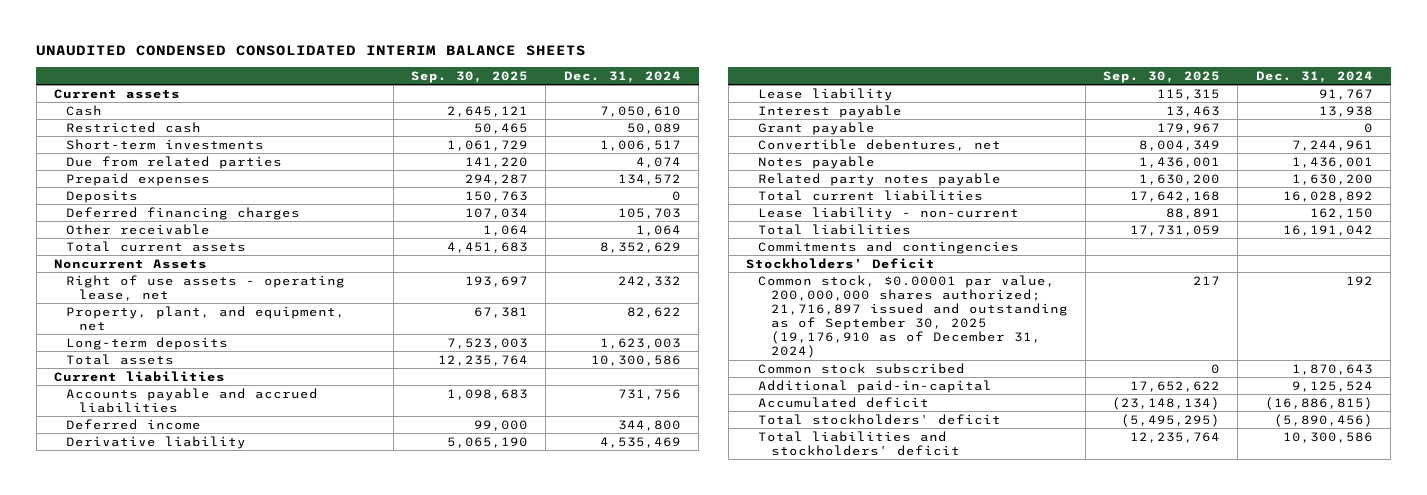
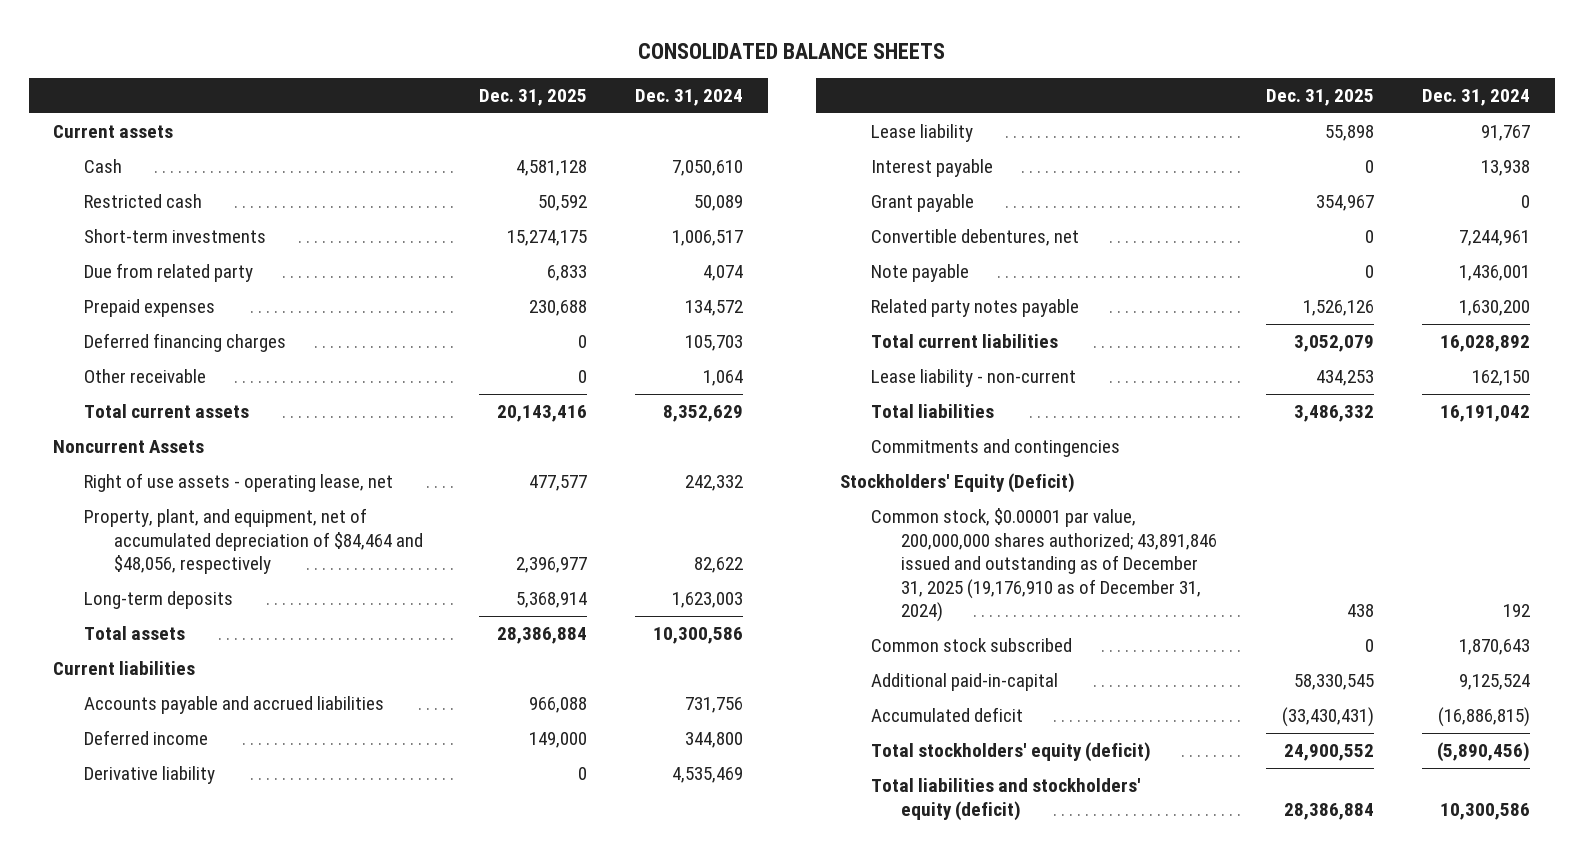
[36,44,587,56] UNAUDITED CONDENSED CONSOLIDATED INTERIM BALANCE SHEETS -> [637,42,945,59] CONSOLIDATED BALANCE SHEETS
[411,70,529,83] Sep. 30, 2025 -> none
none -> [478,89,587,107] Dec. 31, 2025
[66,155,283,169] Due from related parties -> [83,263,253,283] Due from related party
[66,189,139,203] Deposits -> none
[66,305,346,331] Property, plant, and equipment, net -> [83,508,423,575] Property, plant, and equipment, net of accumulated depreciation of $84,464 and $48,056, respectively
[758,155,876,169] Notes payable -> [870,264,969,283] Note payable
[746,257,936,269] Stockholders' Deficit -> [840,473,1076,494] Stockholders' Equity (Deficit)
[758,274,1068,359] Common stock, $0.00001 par value, 200,000,000 shares authorized; 21,716,897 issued and outstanding as of September 30, 2025 (19,176,910 as of December 31, 2024) -> [870,508,1217,623] Common stock, $0.00001 par value, 200,000,000 shares authorized; 43,891,846 issued and outstanding as of December 31, 2025 (19,176,910 as of December 31, 2024)
[758,413,1002,425] Total stockholders' deficit -> [870,742,1151,763] Total stockholders' equity (deficit)
[758,430,960,456] Total liabilities and stockholders' deficit -> [870,778,1141,821] Total liabilities and stockholders' equity (deficit)

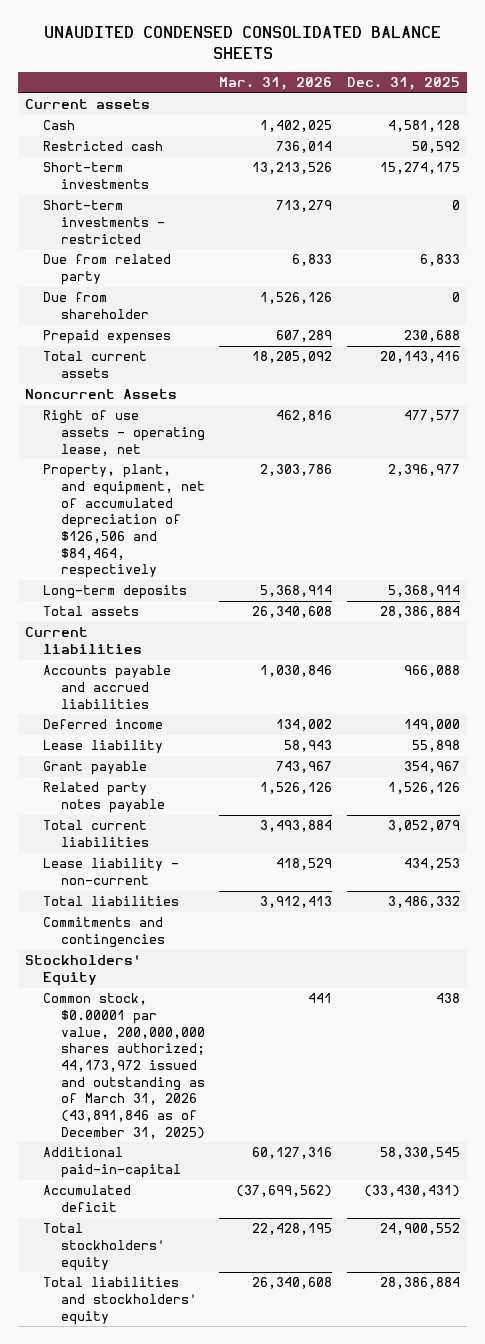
[637,42,945,59] CONSOLIDATED BALANCE SHEETS -> [43,26,441,59] UNAUDITED CONDENSED CONSOLIDATED BALANCE SHEETS
[635,89,744,107] Dec. 31, 2024 -> none
none -> [219,77,333,91] Mar. 31, 2026
none -> [42,200,165,244] Short-term investments - restricted
none -> [42,292,149,320] Due from shareholder
[83,333,286,353] Deferred financing charges -> none
[83,369,206,384] Other receivable -> none
[83,508,423,575] Property, plant, and equipment, net of accumulated depreciation of $84,464 and $48,056, respectively -> [42,464,205,579] Property, plant, and equipment, net of accumulated depreciation of $126,506 and $84,464, respectively
[83,766,215,785] Derivative liability -> none
[870,159,993,178] Interest payable -> none
[870,229,1079,247] Convertible debentures, net -> none
[870,264,969,283] Note payable -> none
[870,638,1072,653] Common stock subscribed -> none
[840,473,1076,494] Stockholders' Equity (Deficit) -> [25,955,142,987] Stockholders' Equity
[870,508,1217,623] Common stock, $0.00001 par value, 200,000,000 shares authorized; 43,891,846 issued and outstanding as of December 31, 2025 (19,176,910 as of December 31, 2024) -> [42,993,205,1139] Common stock, $0.00001 par value, 200,000,000 shares authorized; 44,173,972 issued and outstanding as of March 31, 2026 (43,891,846 as of December 31, 2025)
[870,742,1151,763] Total stockholders' equity (deficit) -> [42,1223,165,1271] Total stockholders' equity
[870,778,1141,821] Total liabilities and stockholders' equity (deficit) -> [42,1277,197,1325] Total liabilities and stockholders' equity

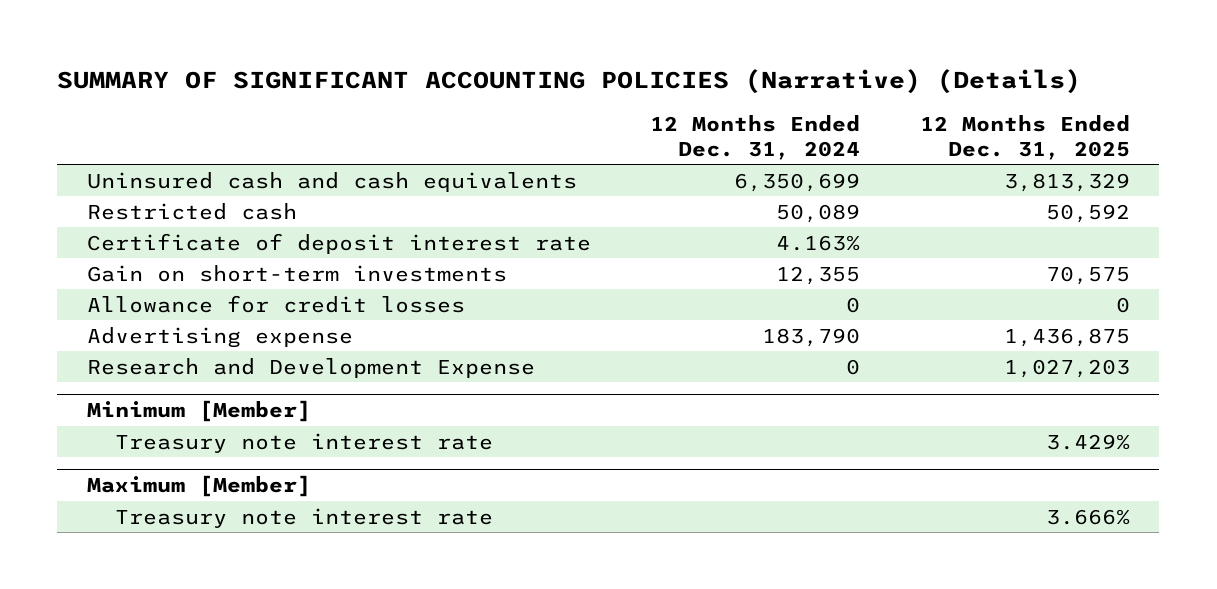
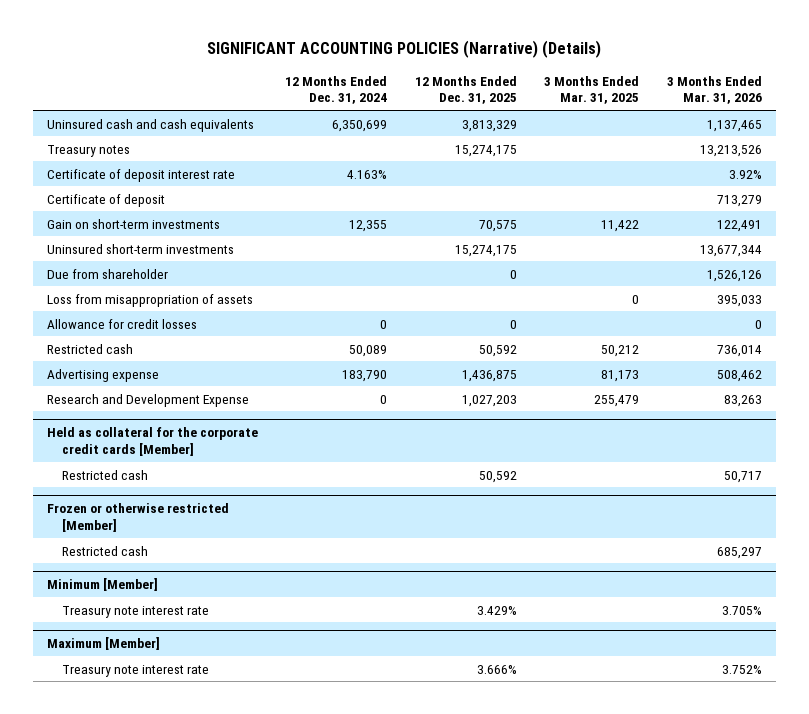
[57,69,1082,95] SUMMARY OF SIGNIFICANT ACCOUNTING POLICIES (Narrative) (Details) -> [207,40,602,59] SIGNIFICANT ACCOUNTING POLICIES (Narrative) (Details)
none -> [544,75,640,105] 3 Months Ended Mar. 31, 2025
none -> [666,75,762,105] 3 Months Ended Mar. 31, 2026
none -> [46,144,130,157] Treasury notes
none -> [46,193,165,207] Certificate of deposit
none -> [46,243,234,254] Uninsured short-term investments
none -> [46,268,168,279] Due from shareholder
none -> [46,293,253,307] Loss from misappropriation of assets
[86,202,297,220] Restricted cash -> [46,343,133,354] Restricted cash
none -> [46,426,258,456] Held as collateral for the corporate credit cards [Member]
none -> [62,469,149,480] Restricted cash
none -> [46,502,229,532] Frozen or otherwise restricted [Member]
none -> [62,545,149,556] Restricted cash

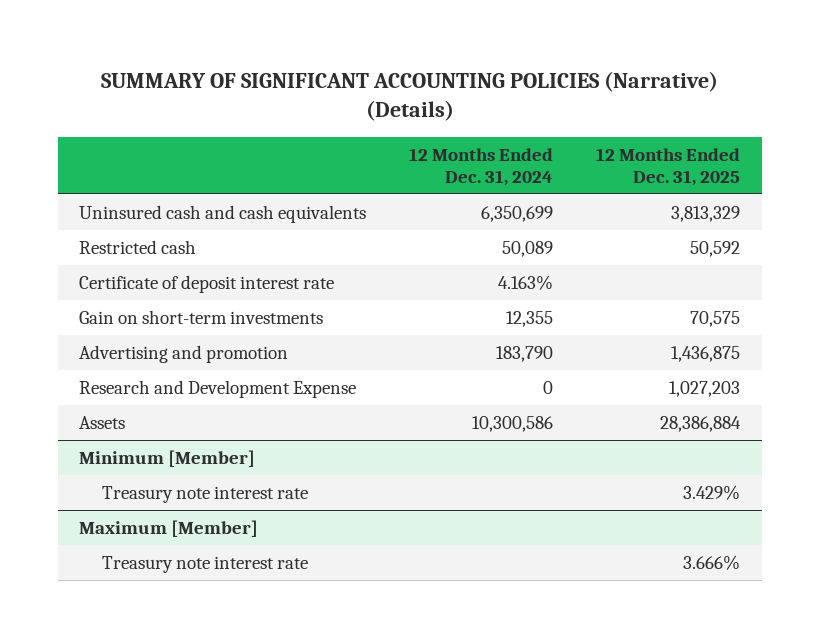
[207,40,602,59] SIGNIFICANT ACCOUNTING POLICIES (Narrative) (Details) -> [100,70,718,122] SUMMARY OF SIGNIFICANT ACCOUNTING POLICIES (Narrative) (Details)
[544,75,640,105] 3 Months Ended Mar. 31, 2025 -> none
[666,75,762,105] 3 Months Ended Mar. 31, 2026 -> none
[46,144,130,157] Treasury notes -> none
[46,343,133,354] Restricted cash -> [79,240,197,255] Restricted cash
[46,193,165,207] Certificate of deposit -> none
[46,243,234,254] Uninsured short-term investments -> none
[46,268,168,279] Due from shareholder -> none
[46,293,253,307] Loss from misappropriation of assets -> none
[46,318,197,329] Allowance for credit losses -> none
[46,368,159,382] Advertising expense -> [79,345,289,364] Advertising and promotion
[46,426,258,456] Held as collateral for the corporate credit cards [Member] -> none
[62,469,149,480] Restricted cash -> none
[46,502,229,532] Frozen or otherwise restricted [Member] -> none
[62,545,149,556] Restricted cash -> none
none -> [79,416,126,430] Assets

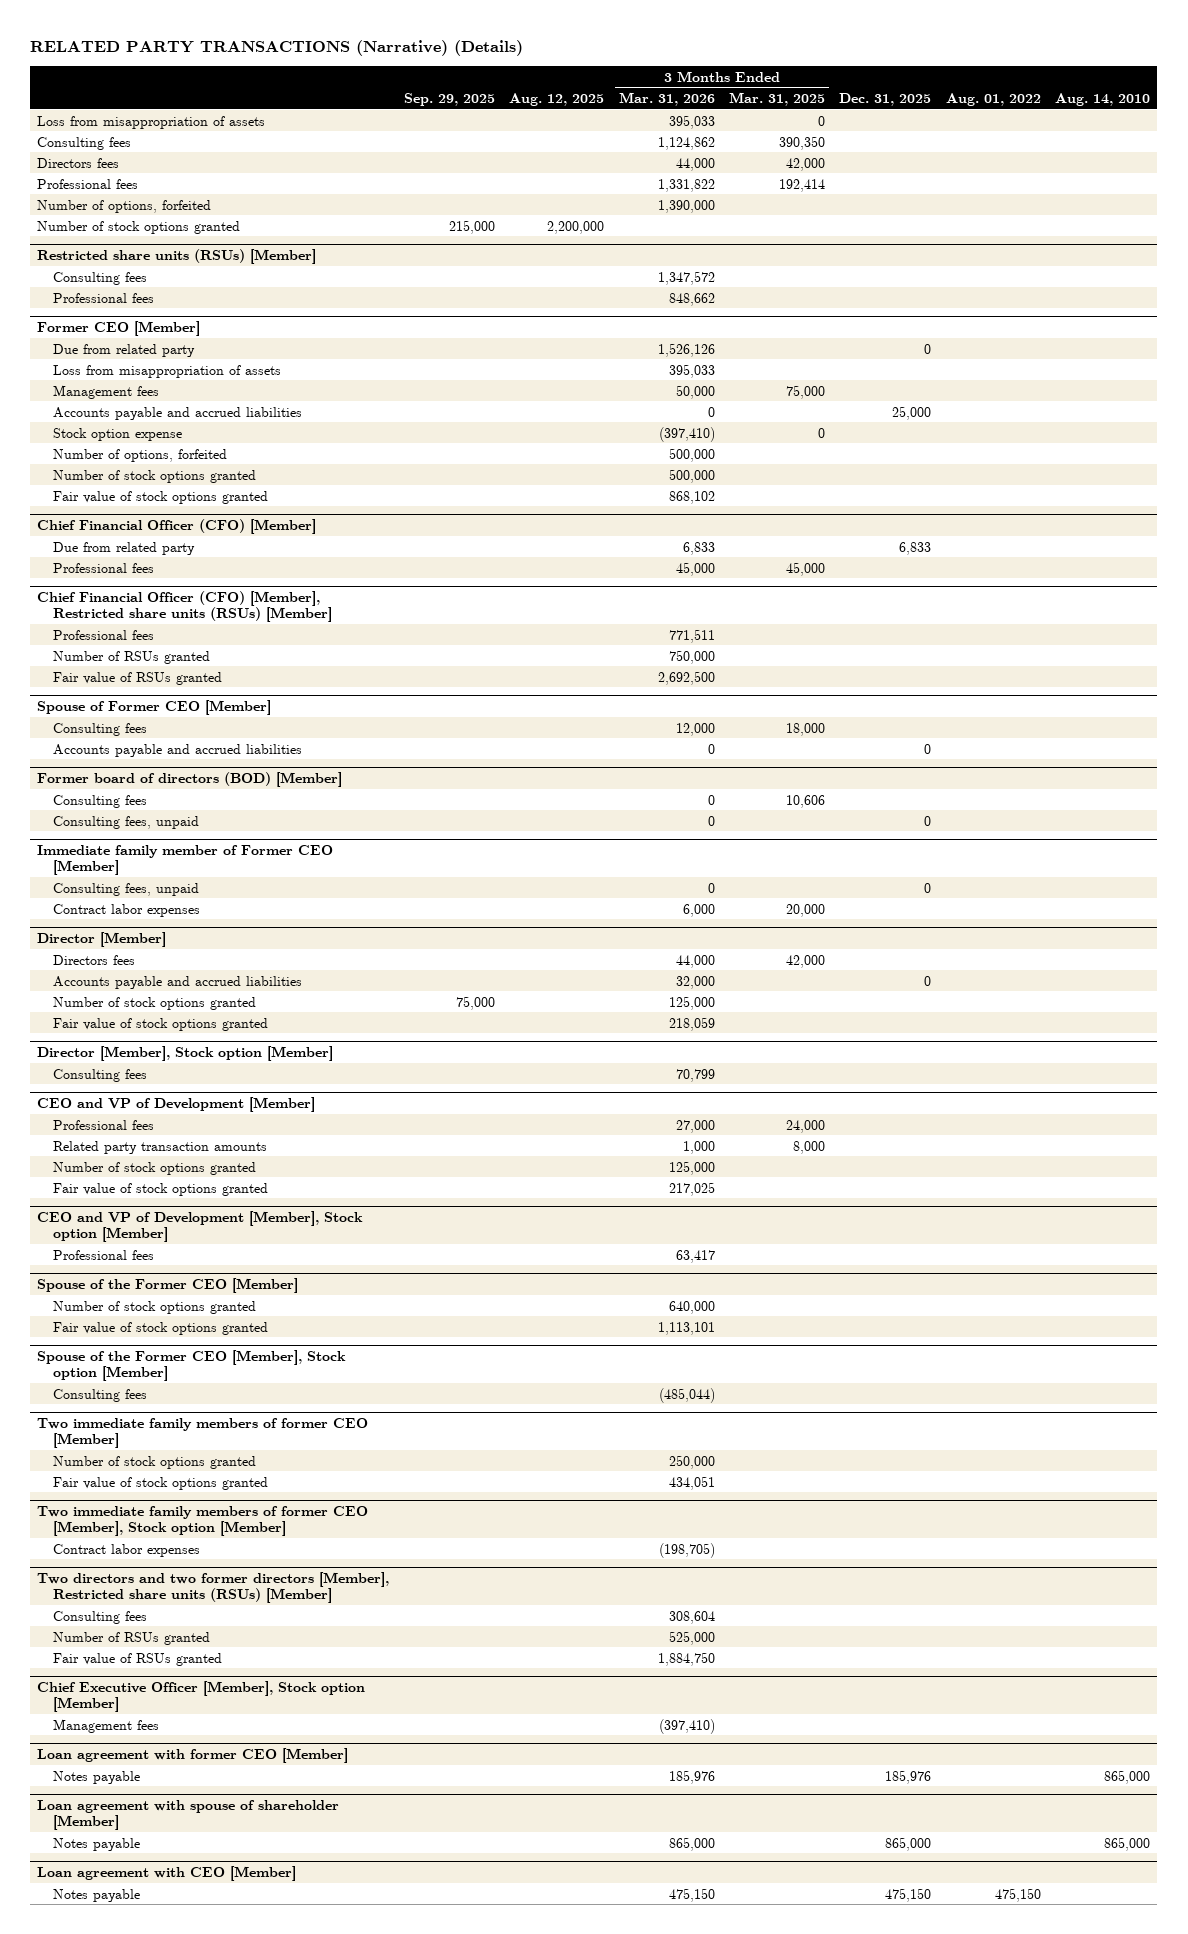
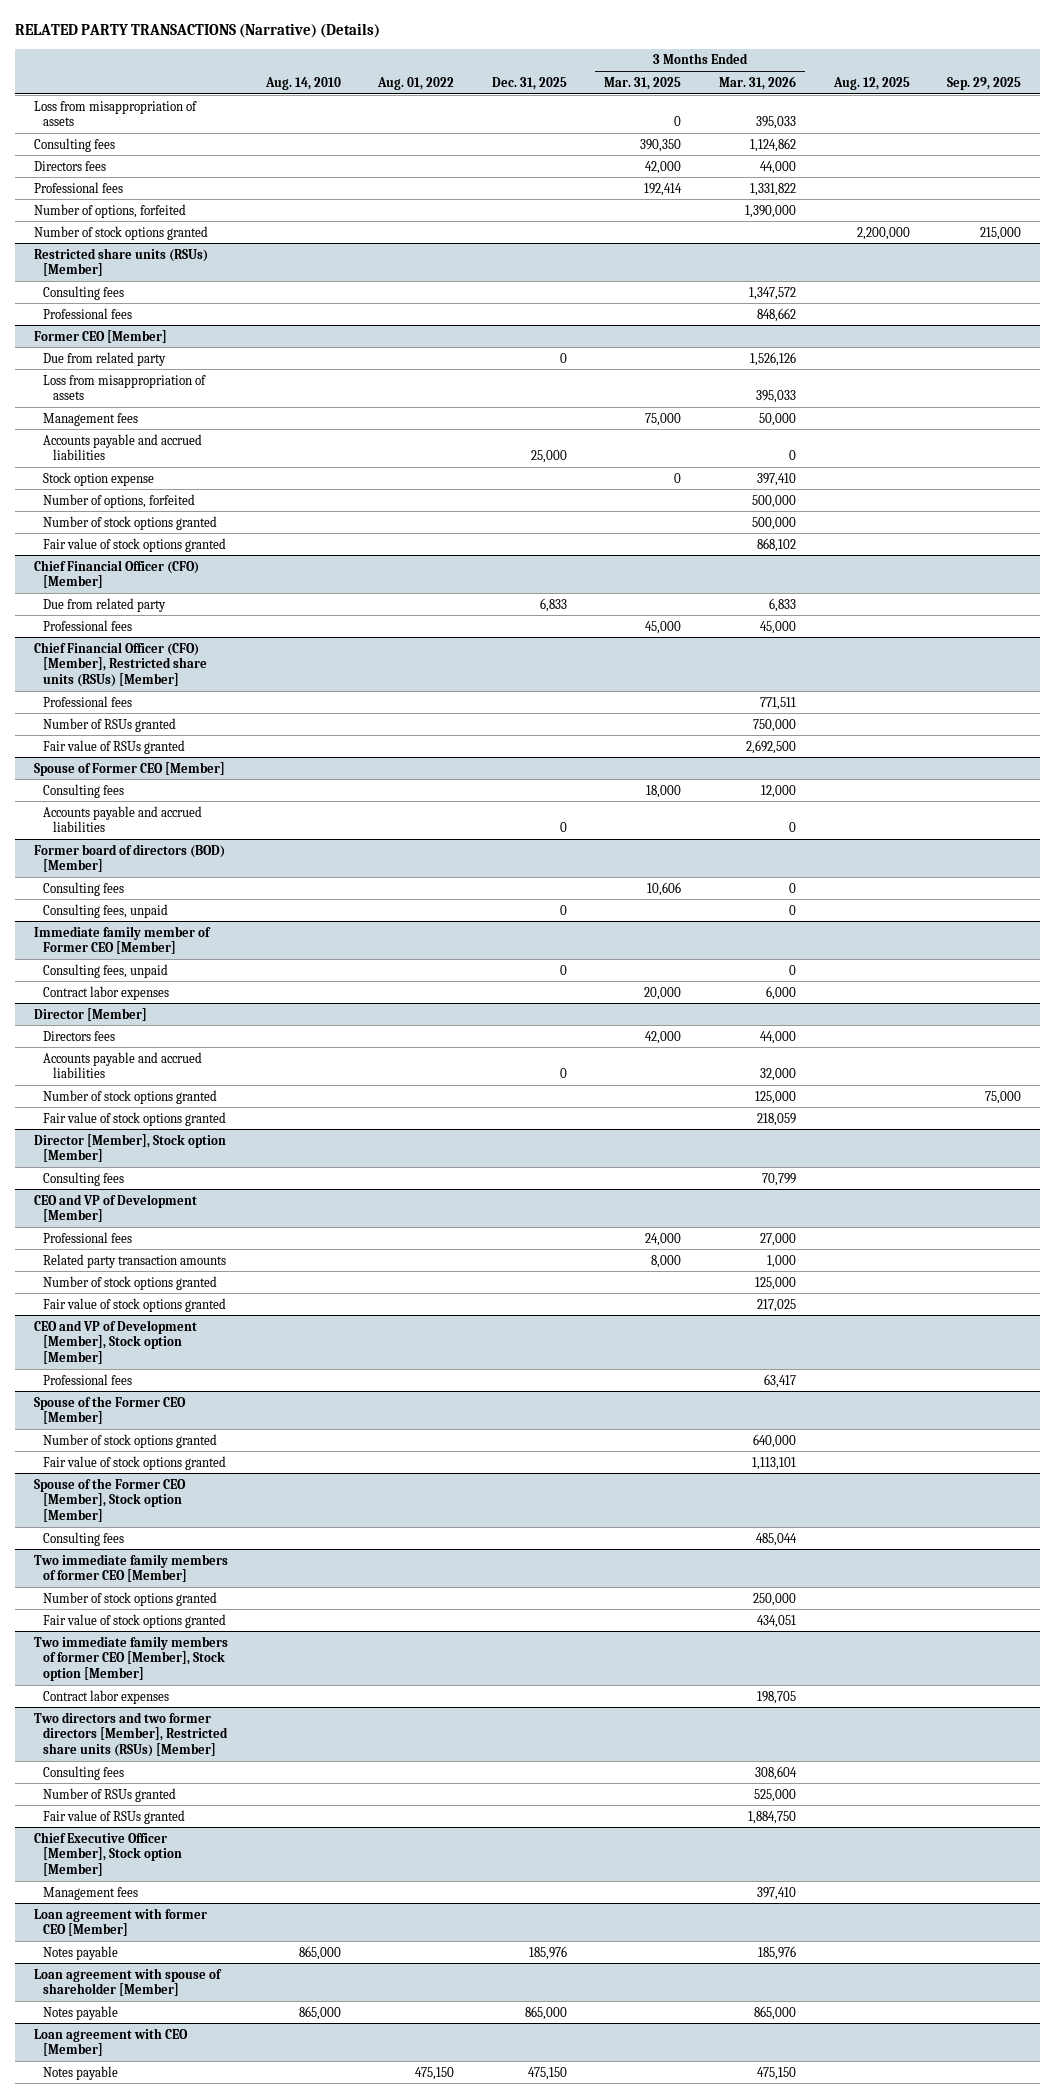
[658,426,715,442] (397,410) -> [756,472,796,486] 397,410
[658,1387,715,1403] (485,044) -> [755,1532,797,1546] 485,044
[658,1542,715,1558] (198,705) -> [756,1690,796,1704] 198,705
[658,1718,715,1734] (397,410) -> [756,1886,796,1900] 397,410

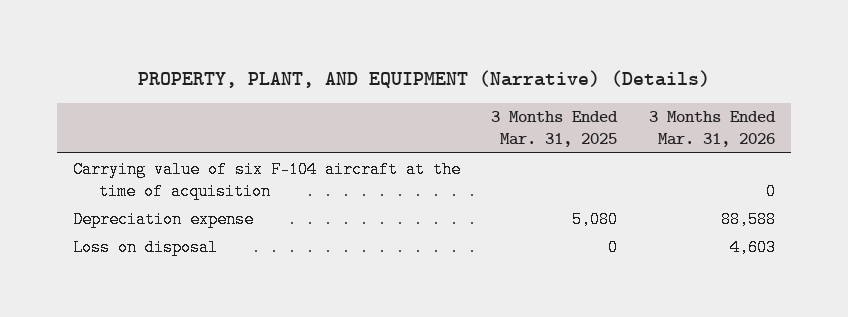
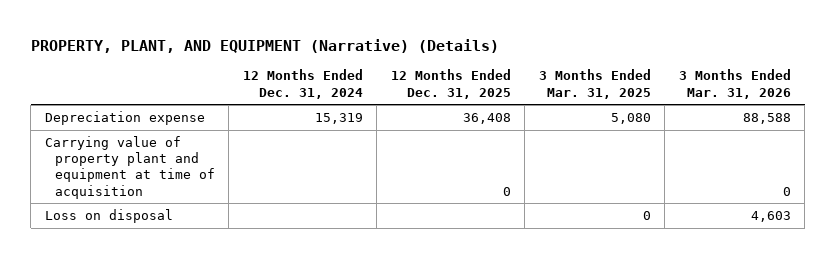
none -> [242,69,363,99] 12 Months Ended Dec. 31, 2024
none -> [390,69,511,99] 12 Months Ended Dec. 31, 2025
[72,160,461,200] Carrying value of six F-104 aircraft at the time of acquisition -> none
none -> [44,136,215,199] Carrying value of property plant and equipment at time of acquisition

